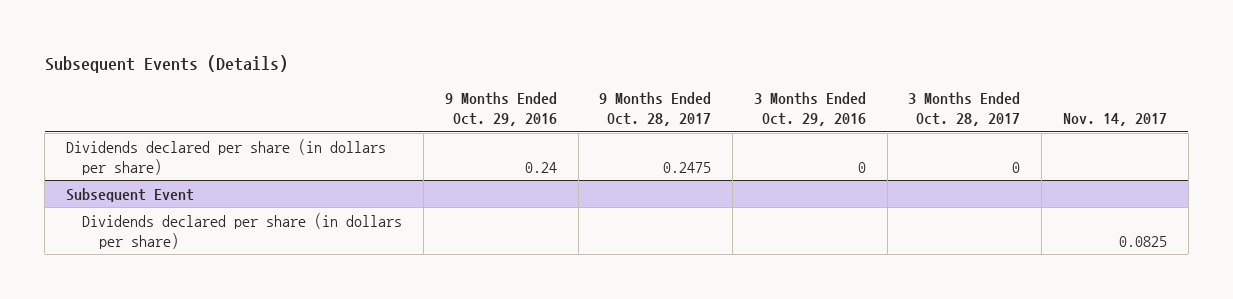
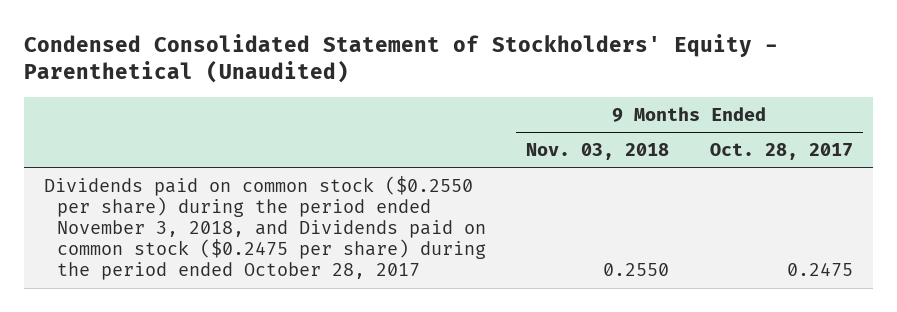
[44,54,288,73] Subsequent Events (Details) -> [23,33,778,84] Condensed Consolidated Statement of Stockholders' Equity - Parenthetical (Unaudited)
[444,92,557,127] 9 Months Ended Oct. 29, 2016 -> none
[753,92,866,127] 3 Months Ended Oct. 29, 2016 -> none
[908,92,1021,127] 3 Months Ended Oct. 28, 2017 -> none
[1062,113,1167,127] Nov. 14, 2017 -> none
none -> [526,142,670,160] Nov. 03, 2018
[65,187,194,202] Subsequent Event -> none
[82,212,403,249] Dividends declared per share (in dollars per share) -> none
[65,138,386,175] Dividends declared per share (in dollars per share) -> [44,175,487,281] Dividends paid on common stock ($0.2550 per share) during the period ended November 3, 2018, and Dividends paid on common stock ($0.2475 per share) during the period ended October 28, 2017

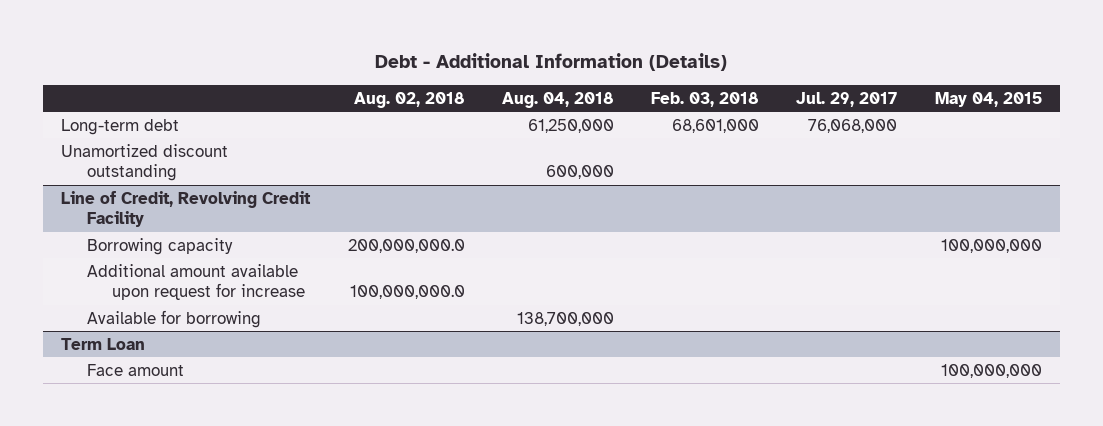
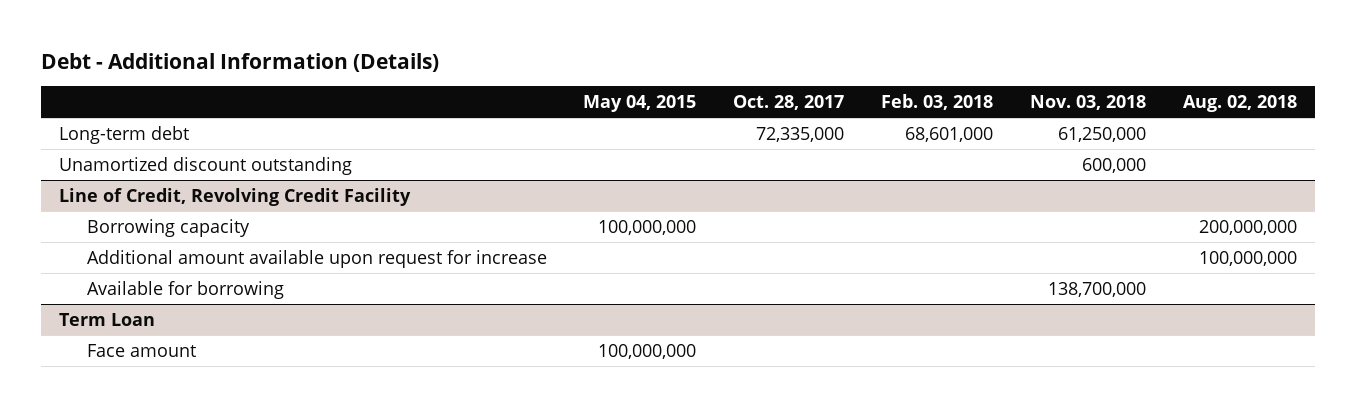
[501,91,614,108] Aug. 04, 2018 -> none
[796,91,898,107] Jul. 29, 2017 -> none
none -> [733,95,845,111] Oct. 28, 2017
none -> [1029,95,1146,111] Nov. 03, 2018
[347,238,465,253] 200,000,000.0 -> [1198,219,1297,235] 200,000,000
[349,285,465,300] 100,000,000.0 -> [1198,250,1297,266] 100,000,000

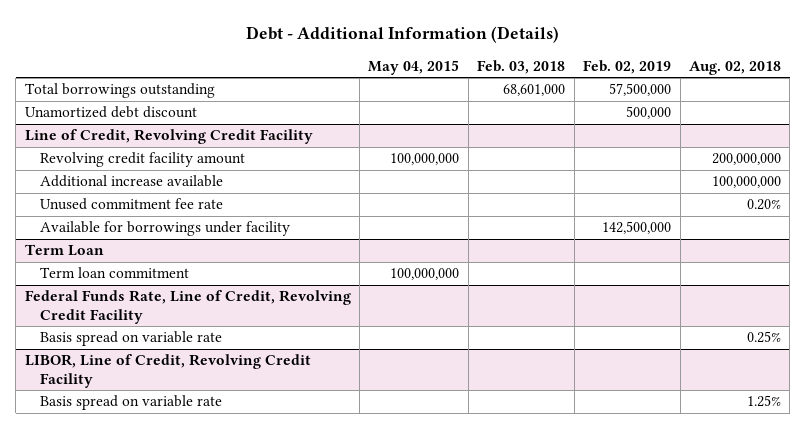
[733,95,845,111] Oct. 28, 2017 -> none
[1029,95,1146,111] Nov. 03, 2018 -> none
none -> [583,59,672,74] Feb. 02, 2019
[59,125,190,144] Long-term debt -> [24,83,215,99] Total borrowings outstanding
[59,156,353,175] Unamortized discount outstanding -> [24,106,197,119] Unamortized debt discount
[86,218,250,237] Borrowing capacity -> [40,152,246,168] Revolving credit facility amount
[86,249,547,268] Additional amount available upon request for increase -> [40,175,224,188] Additional increase available
none -> [40,198,224,211] Unused commitment fee rate
[86,280,284,299] Available for borrowing -> [40,221,291,237] Available for borrowings under facility
[86,343,196,357] Face amount -> [40,267,190,279] Term loan commitment
none -> [24,290,351,324] Federal Funds Rate, Line of Credit, Revolving Credit Facility
none -> [40,331,223,347] Basis spread on variable rate
none -> [24,354,311,388] LIBOR, Line of Credit, Revolving Credit Facility
none -> [40,395,223,411] Basis spread on variable rate

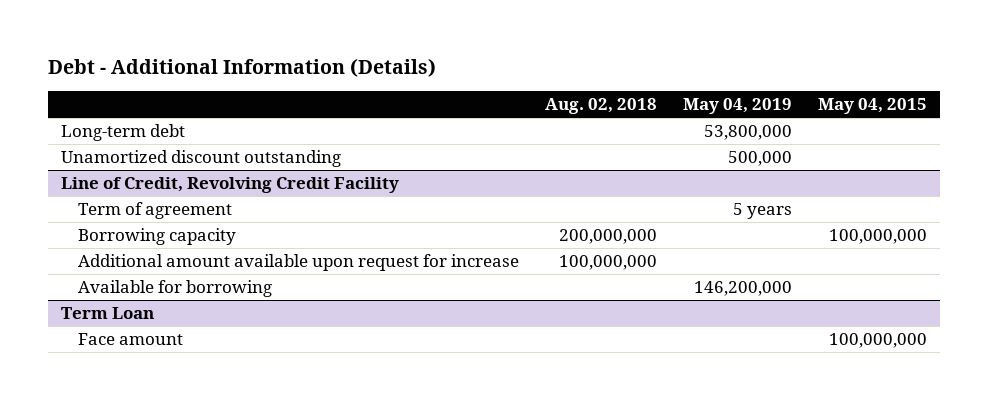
[477,59,566,74] Feb. 03, 2018 -> none
[583,59,672,74] Feb. 02, 2019 -> none
none -> [682,98,792,115] May 04, 2019
[24,83,215,99] Total borrowings outstanding -> none
none -> [60,124,185,142] Long-term debt
[24,106,197,119] Unamortized debt discount -> [60,150,341,168] Unamortized discount outstanding
[40,198,224,211] Unused commitment fee rate -> none
none -> [77,202,232,220] Term of agreement
[40,152,246,168] Revolving credit facility amount -> [77,228,236,246] Borrowing capacity
[40,175,224,188] Additional increase available -> [77,254,519,272] Additional amount available upon request for increase
[40,221,291,237] Available for borrowings under facility -> [77,280,272,298] Available for borrowing
[24,290,351,324] Federal Funds Rate, Line of Credit, Revolving Credit Facility -> none
[40,331,223,347] Basis spread on variable rate -> none
[24,354,311,388] LIBOR, Line of Credit, Revolving Credit Facility -> none
[40,395,223,411] Basis spread on variable rate -> none
[40,267,190,279] Term loan commitment -> [77,333,183,346] Face amount

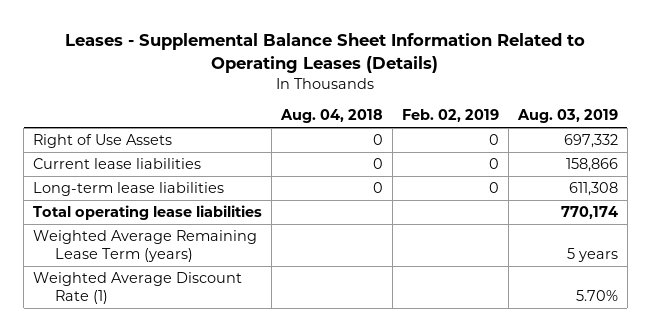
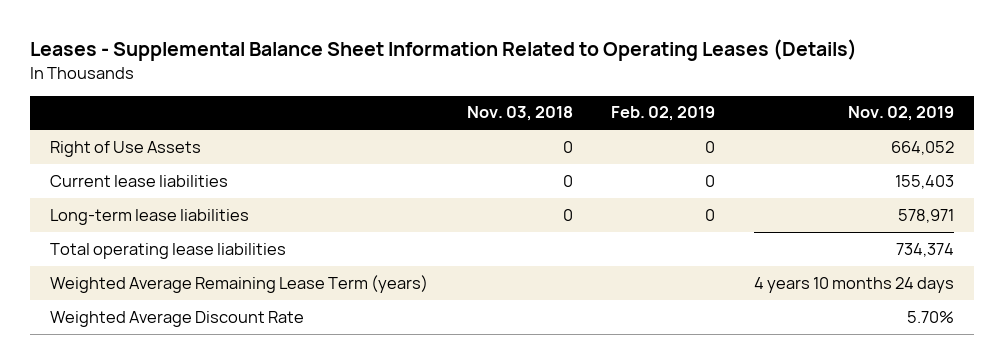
[280,109,384,124] Aug. 04, 2018 -> none
[516,109,618,124] Aug. 03, 2019 -> none
none -> [466,106,573,122] Nov. 03, 2018
none -> [848,106,955,122] Nov. 02, 2019
[33,272,243,304] Weighted Average Discount Rate (1) -> [49,310,304,327] Weighted Average Discount Rate

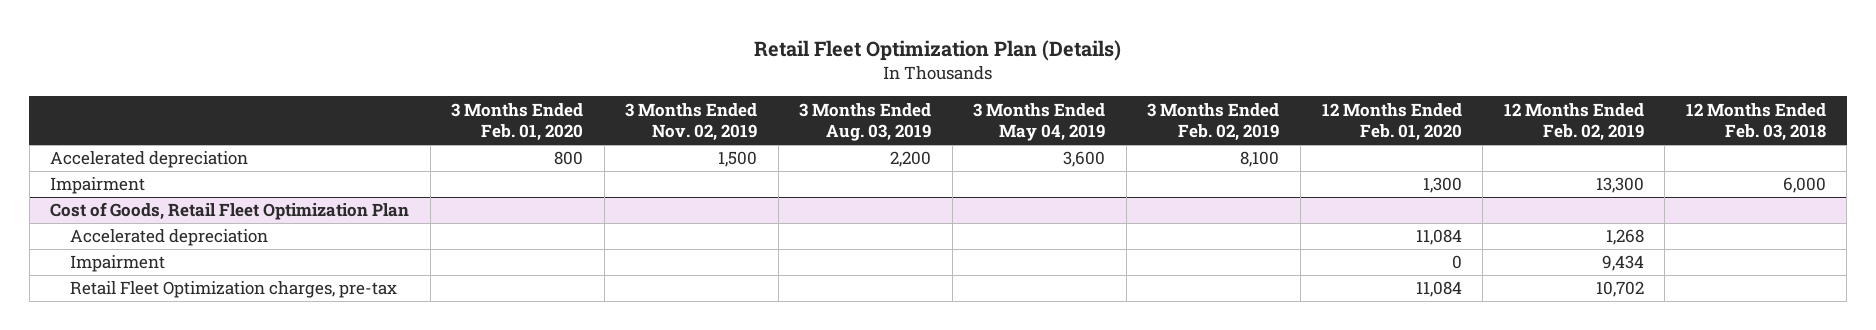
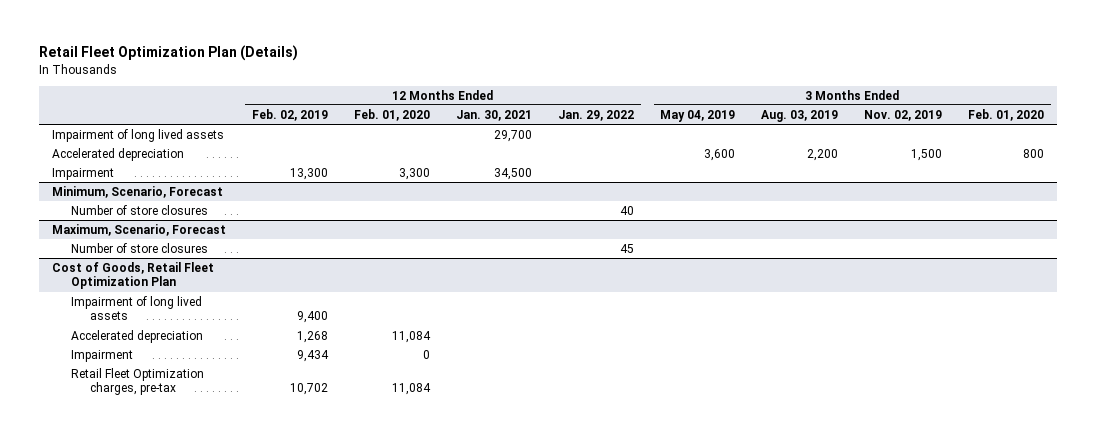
[1147,102,1280,142] 3 Months Ended Feb. 02, 2019 -> none
[1685,102,1826,142] 12 Months Ended Feb. 03, 2018 -> none
none -> [456,109,533,121] Jan. 30, 2021
none -> [558,109,635,121] Jan. 29, 2022
none -> [51,128,224,142] Impairment of long lived assets
[1422,177,1462,194] 1,300 -> [398,167,430,180] 3,300
none -> [51,185,223,198] Minimum, Scenario, Forecast
none -> [70,204,208,215] Number of store closures
none -> [51,223,226,236] Maximum, Scenario, Forecast
none -> [70,242,208,253] Number of store closures
none -> [70,295,202,321] Impairment of long lived assets

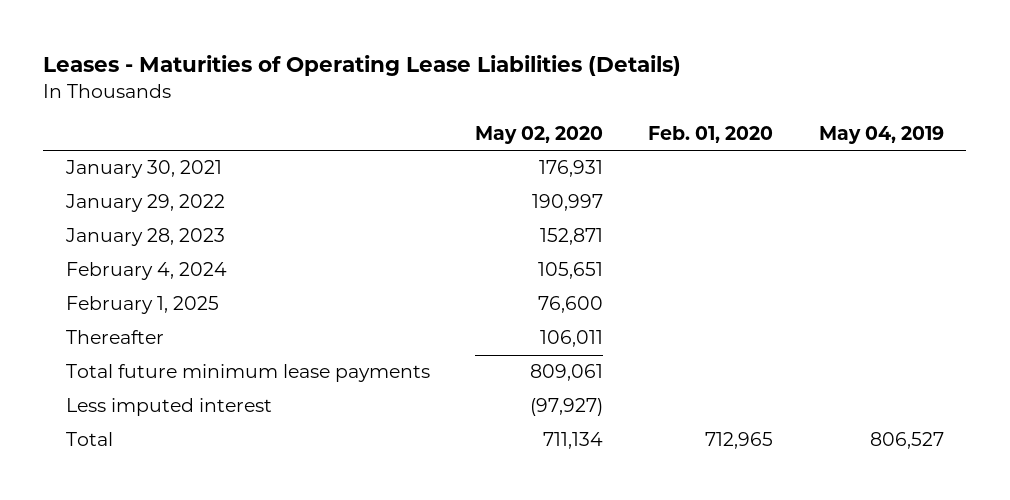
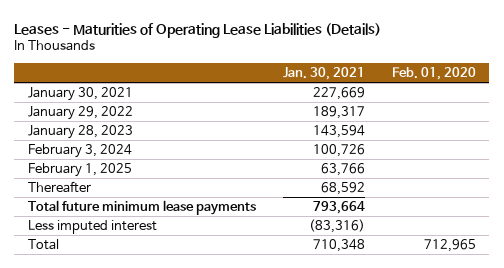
[475,125,604,144] May 02, 2020 -> none
[818,125,944,144] May 04, 2019 -> none
none -> [282,66,365,80] Jan. 30, 2021
[65,262,227,281] February 4, 2024 -> [27,144,132,159] February 3, 2024

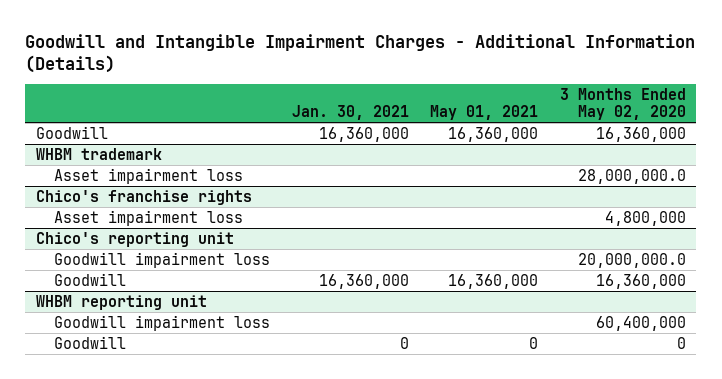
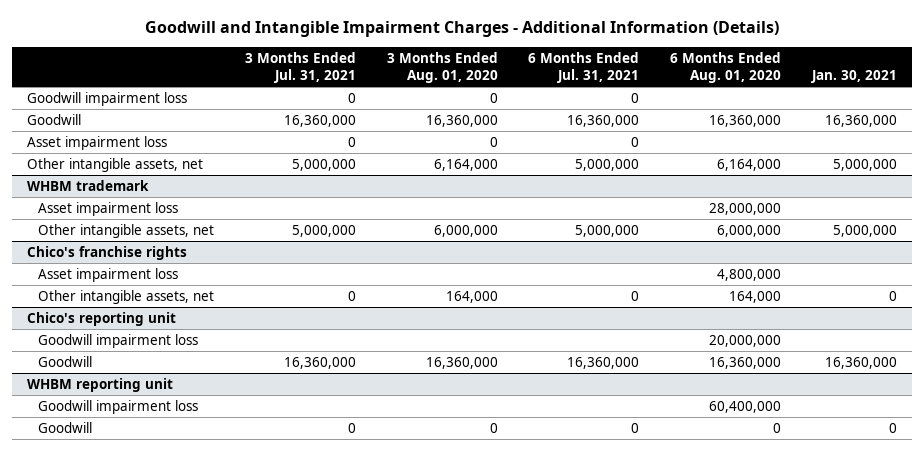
[430,105,539,121] May 01, 2021 -> none
[559,88,686,121] 3 Months Ended May 02, 2020 -> none
none -> [245,52,357,84] 3 Months Ended Jul. 31, 2021
none -> [386,52,498,84] 3 Months Ended Aug. 01, 2020
none -> [528,52,640,84] 6 Months Ended Jul. 31, 2021
none -> [669,52,781,84] 6 Months Ended Aug. 01, 2020
none -> [27,92,188,107] Goodwill impairment loss
none -> [27,136,168,151] Asset impairment loss
none -> [27,158,204,173] Other intangible assets, net
none -> [38,224,215,239] Other intangible assets, net
none -> [38,290,215,305] Other intangible assets, net

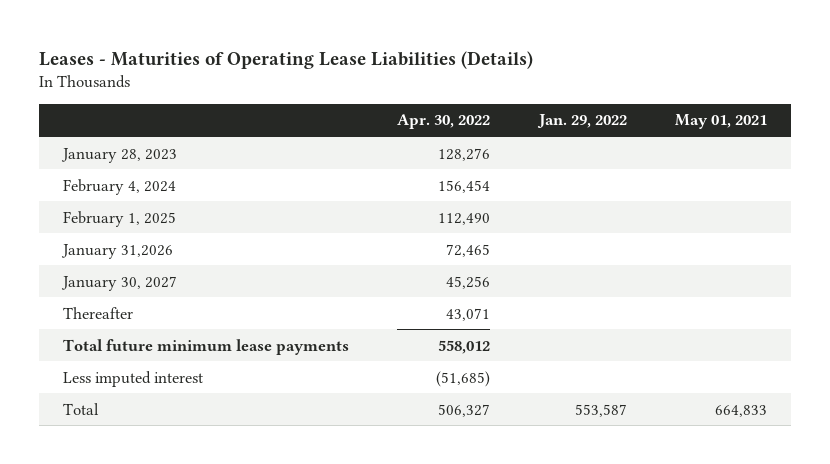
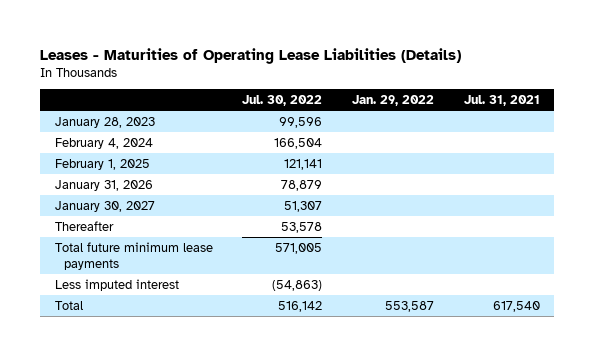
[397,114,491,130] Apr. 30, 2022 -> none
[674,114,767,130] May 01, 2021 -> none
none -> [242,95,323,107] Jul. 30, 2022
none -> [463,95,540,107] Jul. 31, 2021
[61,243,174,259] January 31,2026 -> [54,179,153,191] January 31, 2026

